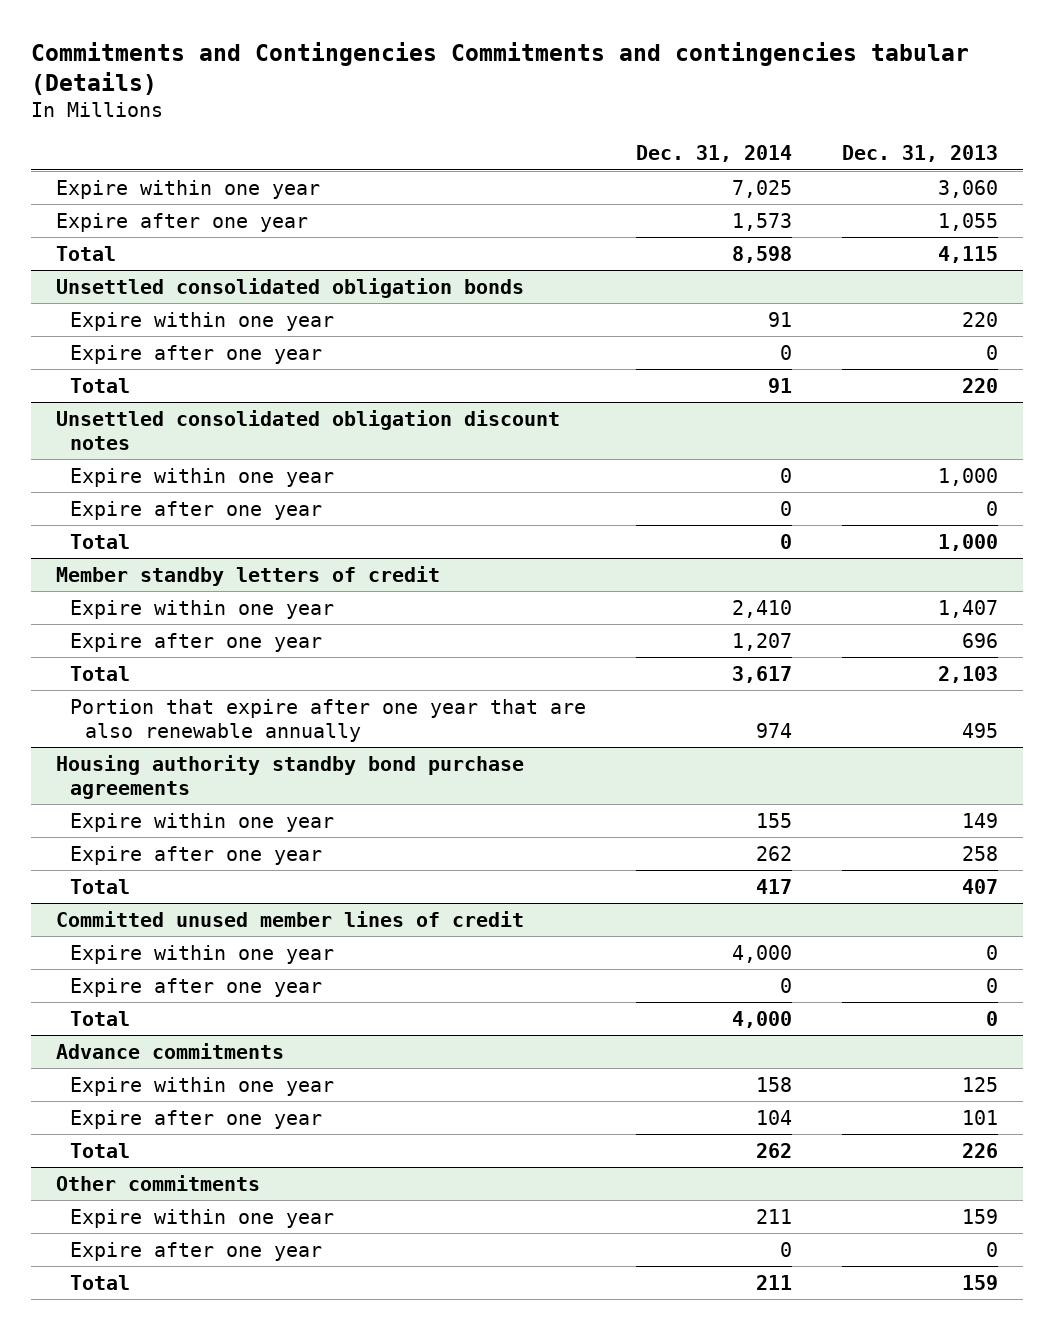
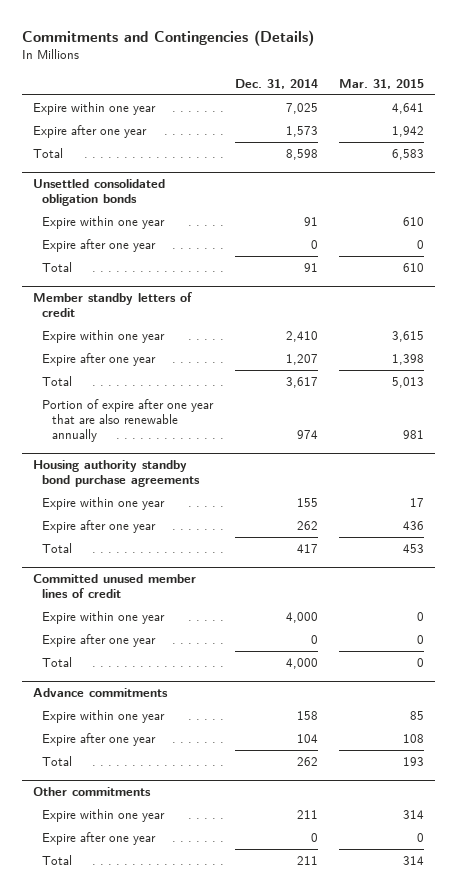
[30,41,969,96] Commitments and Contingencies Commitments and contingencies tabular (Details) -> [21,29,314,46] Commitments and Contingencies (Details)
[841,145,998,163] Dec. 31, 2013 -> none
none -> [339,79,425,90] Mar. 31, 2015
[55,409,560,450] Unsettled consolidated obligation discount notes -> none
[70,467,335,487] Expire within one year -> none
[70,500,323,520] Expire after one year -> none
[70,533,131,549] Total -> none
[70,698,587,742] Portion that expire after one year that are also renewable annually -> [42,398,215,442] Portion of expire after one year that are also renewable annually

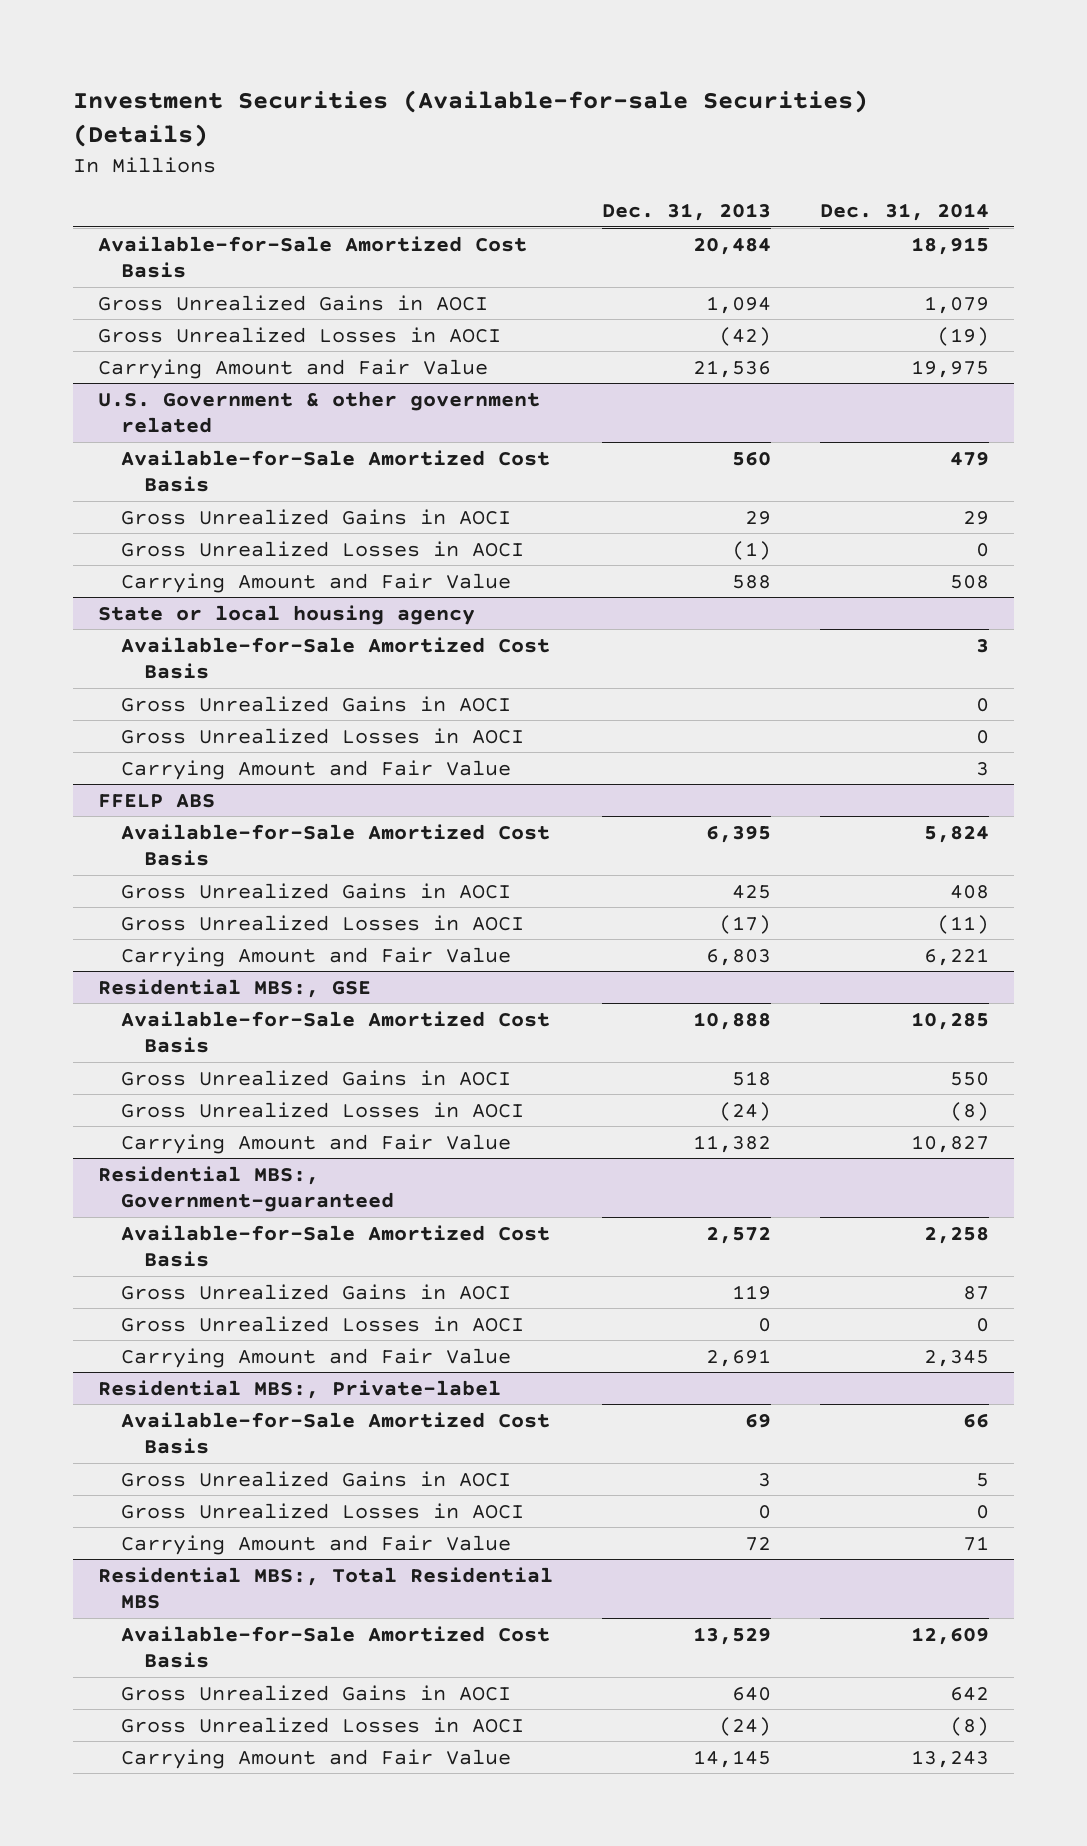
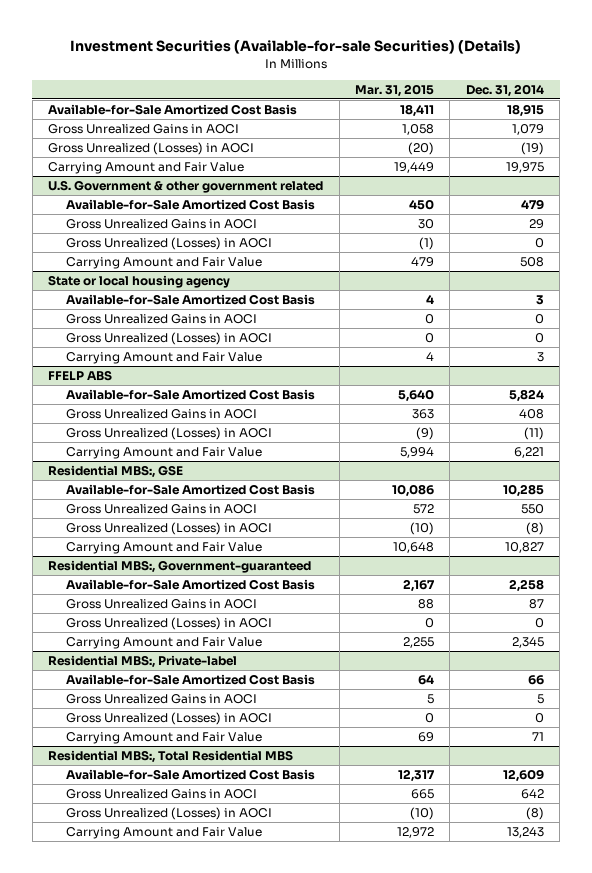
[602,203,772,222] Dec. 31, 2013 -> none
none -> [354,83,434,97] Mar. 31, 2015
[98,326,502,343] Gross Unrealized Losses in AOCI -> [48,141,255,155] Gross Unrealized (Losses) in AOCI
[121,540,525,557] Gross Unrealized Losses in AOCI -> [65,236,272,250] Gross Unrealized (Losses) in AOCI
[121,727,525,744] Gross Unrealized Losses in AOCI -> [65,331,272,345] Gross Unrealized (Losses) in AOCI
[121,914,525,931] Gross Unrealized Losses in AOCI -> [65,426,272,440] Gross Unrealized (Losses) in AOCI
[121,1101,525,1118] Gross Unrealized Losses in AOCI -> [65,521,272,535] Gross Unrealized (Losses) in AOCI
[121,1315,525,1332] Gross Unrealized Losses in AOCI -> [65,616,272,630] Gross Unrealized (Losses) in AOCI
[121,1502,525,1519] Gross Unrealized Losses in AOCI -> [65,711,272,725] Gross Unrealized (Losses) in AOCI
[121,1716,525,1733] Gross Unrealized Losses in AOCI -> [65,806,272,820] Gross Unrealized (Losses) in AOCI

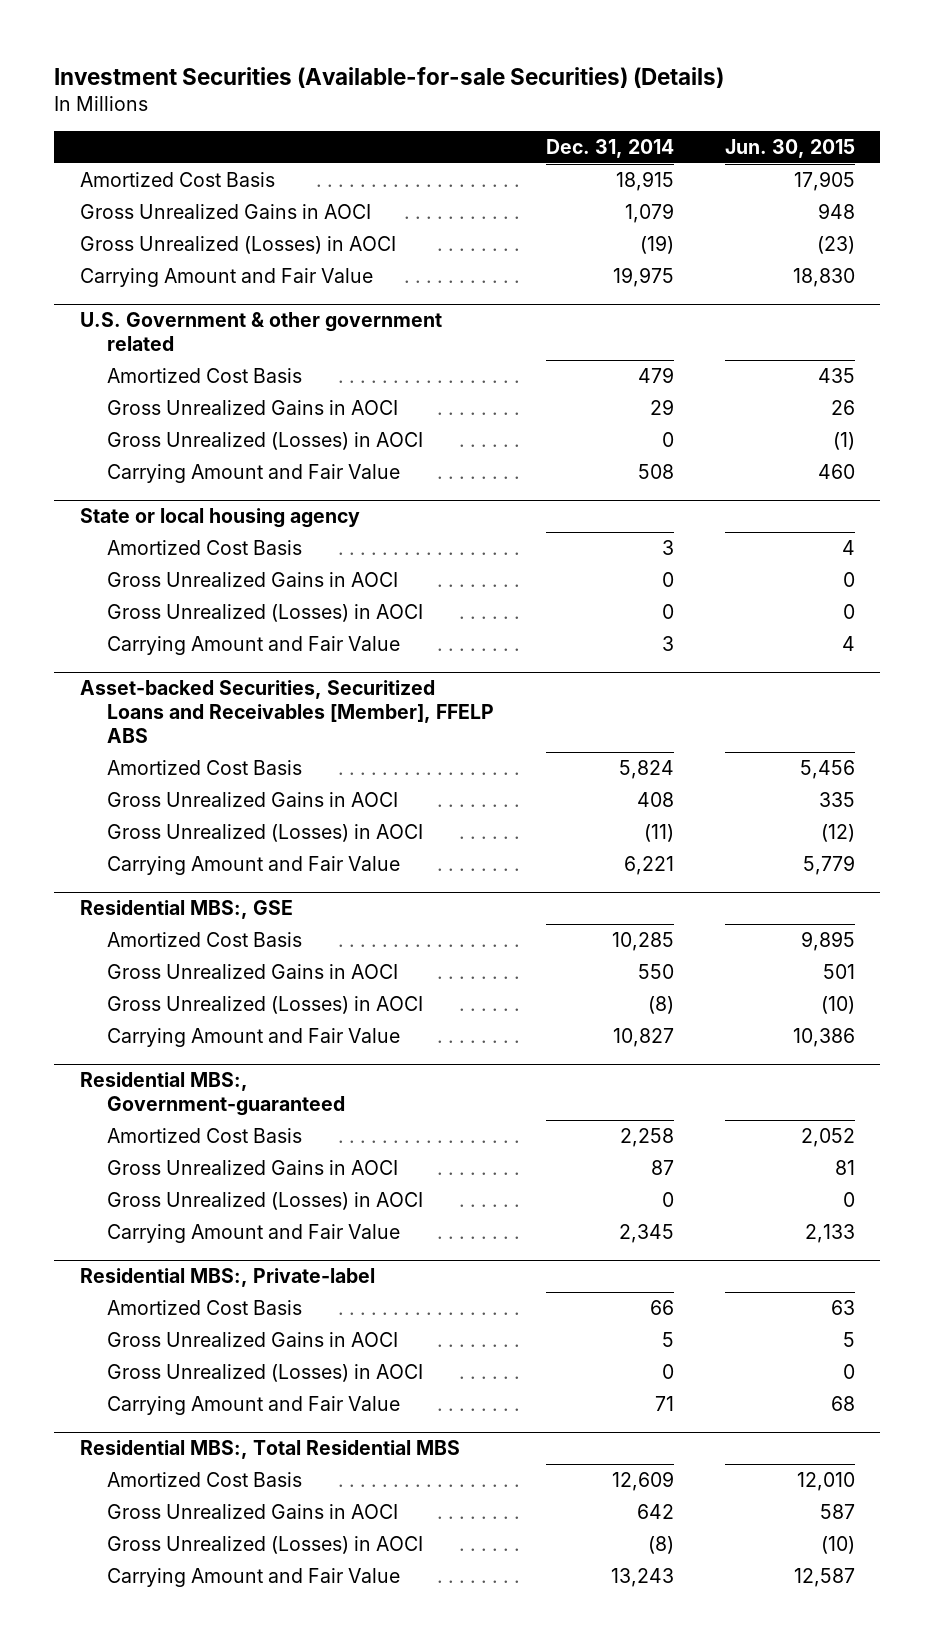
[354,83,434,97] Mar. 31, 2015 -> none
none -> [724,139,855,159] Jun. 30, 2015
[48,103,298,115] Available-for-Sale Amortized Cost Basis -> [79,172,275,188] Amortized Cost Basis
[65,198,315,210] Available-for-Sale Amortized Cost Basis -> [107,368,303,384] Amortized Cost Basis
[65,293,315,305] Available-for-Sale Amortized Cost Basis -> [107,540,303,556] Amortized Cost Basis
[48,369,113,381] FFELP ABS -> none
none -> [79,680,495,744] Asset-backed Securities, Securitized Loans and Receivables [Member], FFELP ABS
[65,388,315,400] Available-for-Sale Amortized Cost Basis -> [107,760,303,776] Amortized Cost Basis
[65,483,315,495] Available-for-Sale Amortized Cost Basis -> [107,932,303,948] Amortized Cost Basis
[65,578,315,590] Available-for-Sale Amortized Cost Basis -> [107,1128,303,1144] Amortized Cost Basis
[65,673,315,685] Available-for-Sale Amortized Cost Basis -> [107,1300,303,1316] Amortized Cost Basis
[65,768,315,780] Available-for-Sale Amortized Cost Basis -> [107,1472,303,1488] Amortized Cost Basis

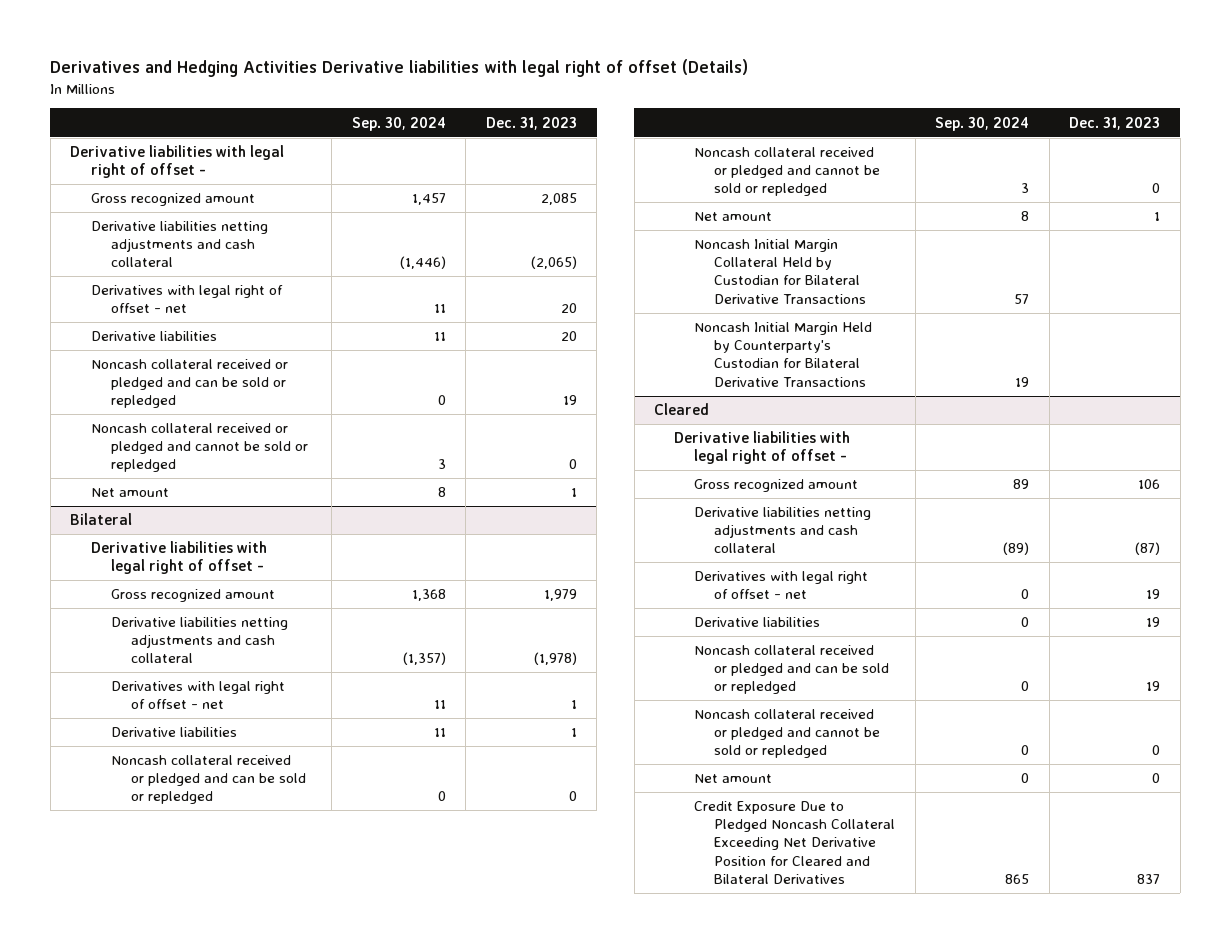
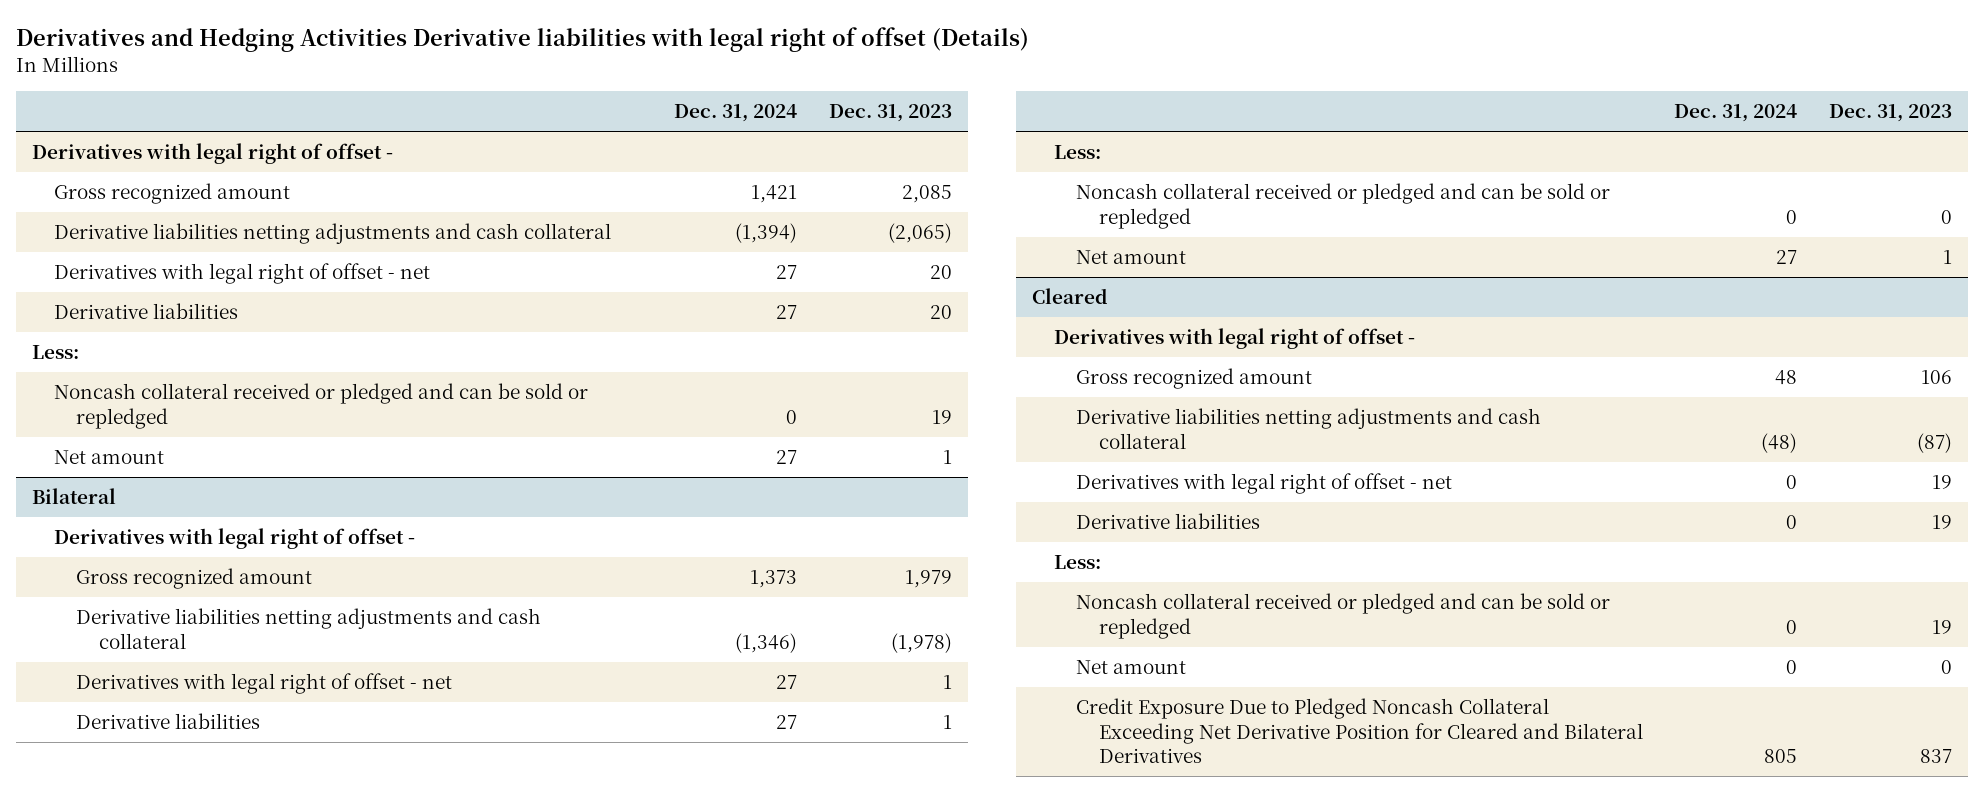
[351,116,446,131] Sep. 30, 2024 -> none
none -> [674,104,798,123] Dec. 31, 2024
[70,145,285,179] Derivative liabilities with legal right of offset - -> [32,142,394,164] Derivatives with legal right of offset -
none -> [32,344,80,359] Less:
[90,423,308,473] Noncash collateral received or pledged and cannot be sold or repledged -> none
[90,541,267,575] Derivative liabilities with legal right of offset - -> [54,527,416,549] Derivatives with legal right of offset -
none -> [1054,144,1102,159] Less:
[694,147,881,197] Noncash collateral received or pledged and cannot be sold or repledged -> none
[694,239,867,304] Noncash Initial Margin Collateral Held by Custodian for Bilateral Derivative Transactions -> none
[694,322,873,387] Noncash Initial Margin Held by Counterparty's Custodian for Bilateral Derivative Transactions -> none
[674,431,851,465] Derivative liabilities with legal right of offset - -> [1054,327,1416,349] Derivatives with legal right of offset -
none -> [1054,554,1102,569] Less:
[694,709,881,759] Noncash collateral received or pledged and cannot be sold or repledged -> none

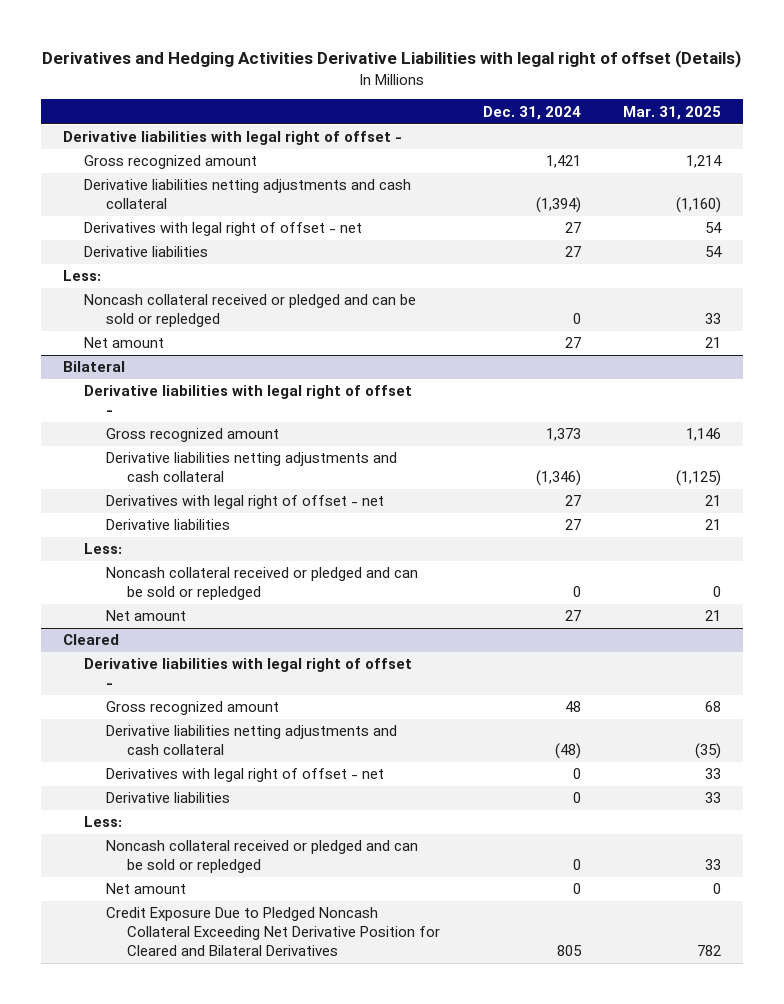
[16,26,1030,52] Derivatives and Hedging Activities Derivative liabilities with legal right of offset (Details) -> [42,50,742,69] Derivatives and Hedging Activities Derivative Liabilities with legal right of offset (Details)
[829,104,953,123] Dec. 31, 2023 -> none
none -> [623,105,722,120] Mar. 31, 2025
[32,142,394,164] Derivatives with legal right of offset - -> [62,131,402,146] Derivative liabilities with legal right of offset -
[54,527,416,549] Derivatives with legal right of offset - -> [84,385,413,416] Derivative liabilities with legal right of offset -
[1054,327,1416,349] Derivatives with legal right of offset - -> [84,658,413,689] Derivative liabilities with legal right of offset -

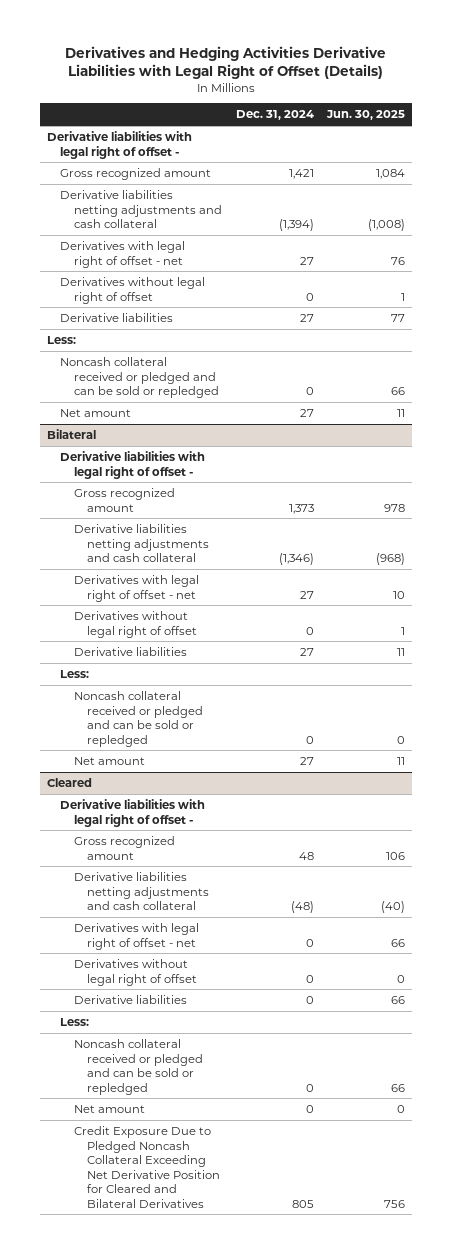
[42,50,742,69] Derivatives and Hedging Activities Derivative Liabilities with legal right of offset (Details) -> [65,46,387,80] Derivatives and Hedging Activities Derivative Liabilities with Legal Right of Offset (Details)
[623,105,722,120] Mar. 31, 2025 -> none
none -> [326,110,406,121] Jun. 30, 2025
none -> [60,276,206,304] Derivatives without legal right of offset
none -> [73,610,198,638] Derivatives without legal right of offset
none -> [73,958,198,986] Derivatives without legal right of offset

